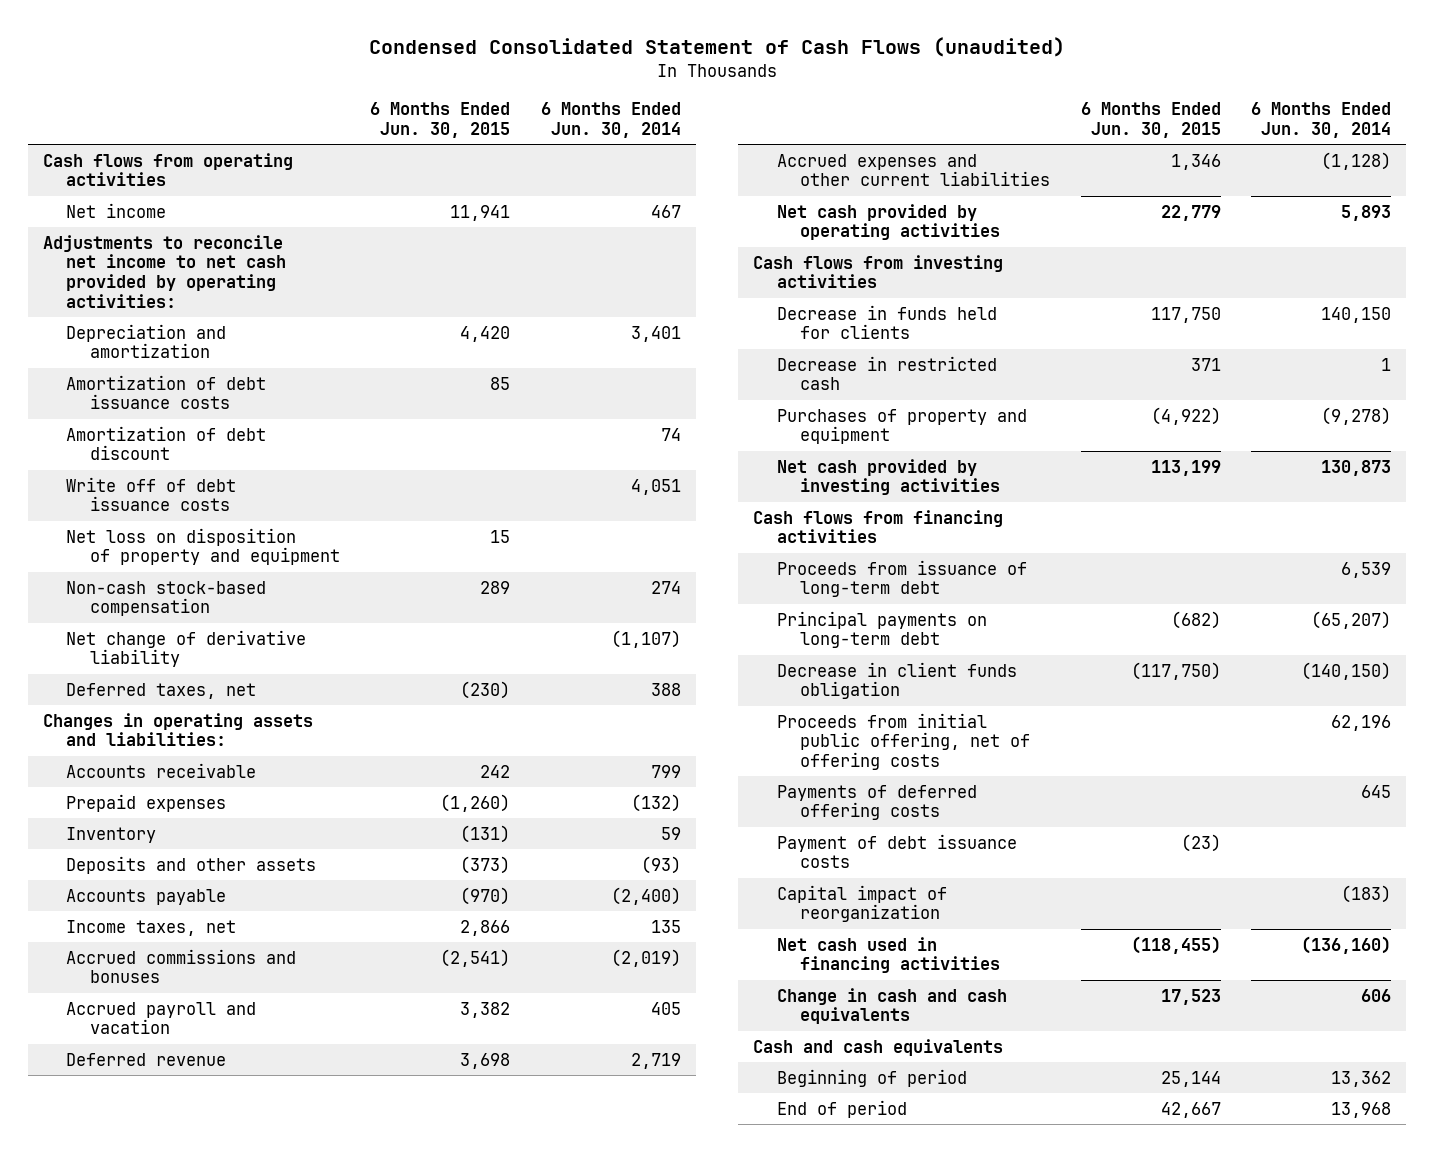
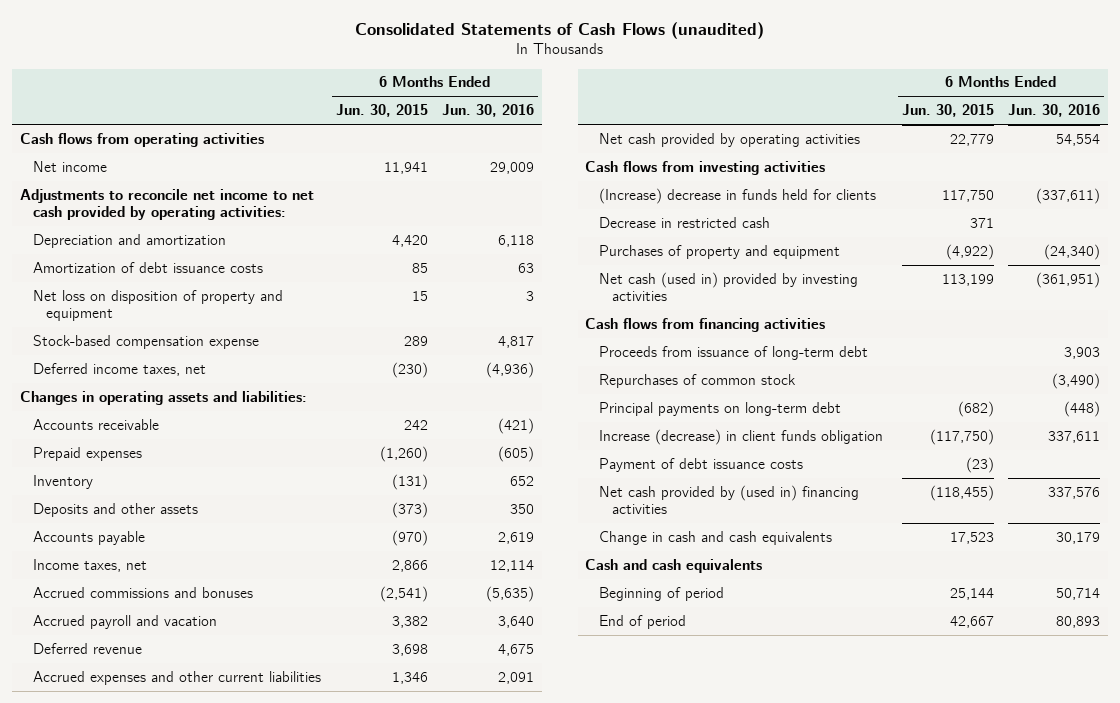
[369,36,1066,57] Condensed Consolidated Statement of Cash Flows (unaudited) -> [354,21,764,39] Consolidated Statements of Cash Flows (unaudited)
[540,102,681,139] 6 Months Ended Jun. 30, 2014 -> none
none -> [442,104,535,118] Jun. 30, 2016
[66,425,267,461] Amortization of debt discount -> none
[66,476,237,512] Write off of debt issuance costs -> none
[66,629,307,668] Net change of derivative liability -> none
[66,580,267,617] Non-cash stock-based compensation -> [32,334,259,349] Stock-based compensation expense
[66,682,257,699] Deferred taxes, net -> [32,362,206,376] Deferred income taxes, net
[776,304,997,340] Decrease in funds held for clients -> [598,187,876,204] (Increase) decrease in funds held for clients
[776,458,1001,496] Net cash provided by investing activities -> [598,271,858,301] Net cash (used in) provided by investing activities
none -> [598,373,796,388] Repurchases of common stock
[776,712,1031,771] Proceeds from initial public offering, net of offering costs -> none
[776,784,977,821] Payments of deferred offering costs -> none
[776,661,1017,700] Decrease in client funds obligation -> [598,428,883,445] Increase (decrease) in client funds obligation
[776,884,947,923] Capital impact of reorganization -> none
[776,936,1001,974] Net cash used in financing activities -> [598,484,859,514] Net cash provided by (used in) financing activities

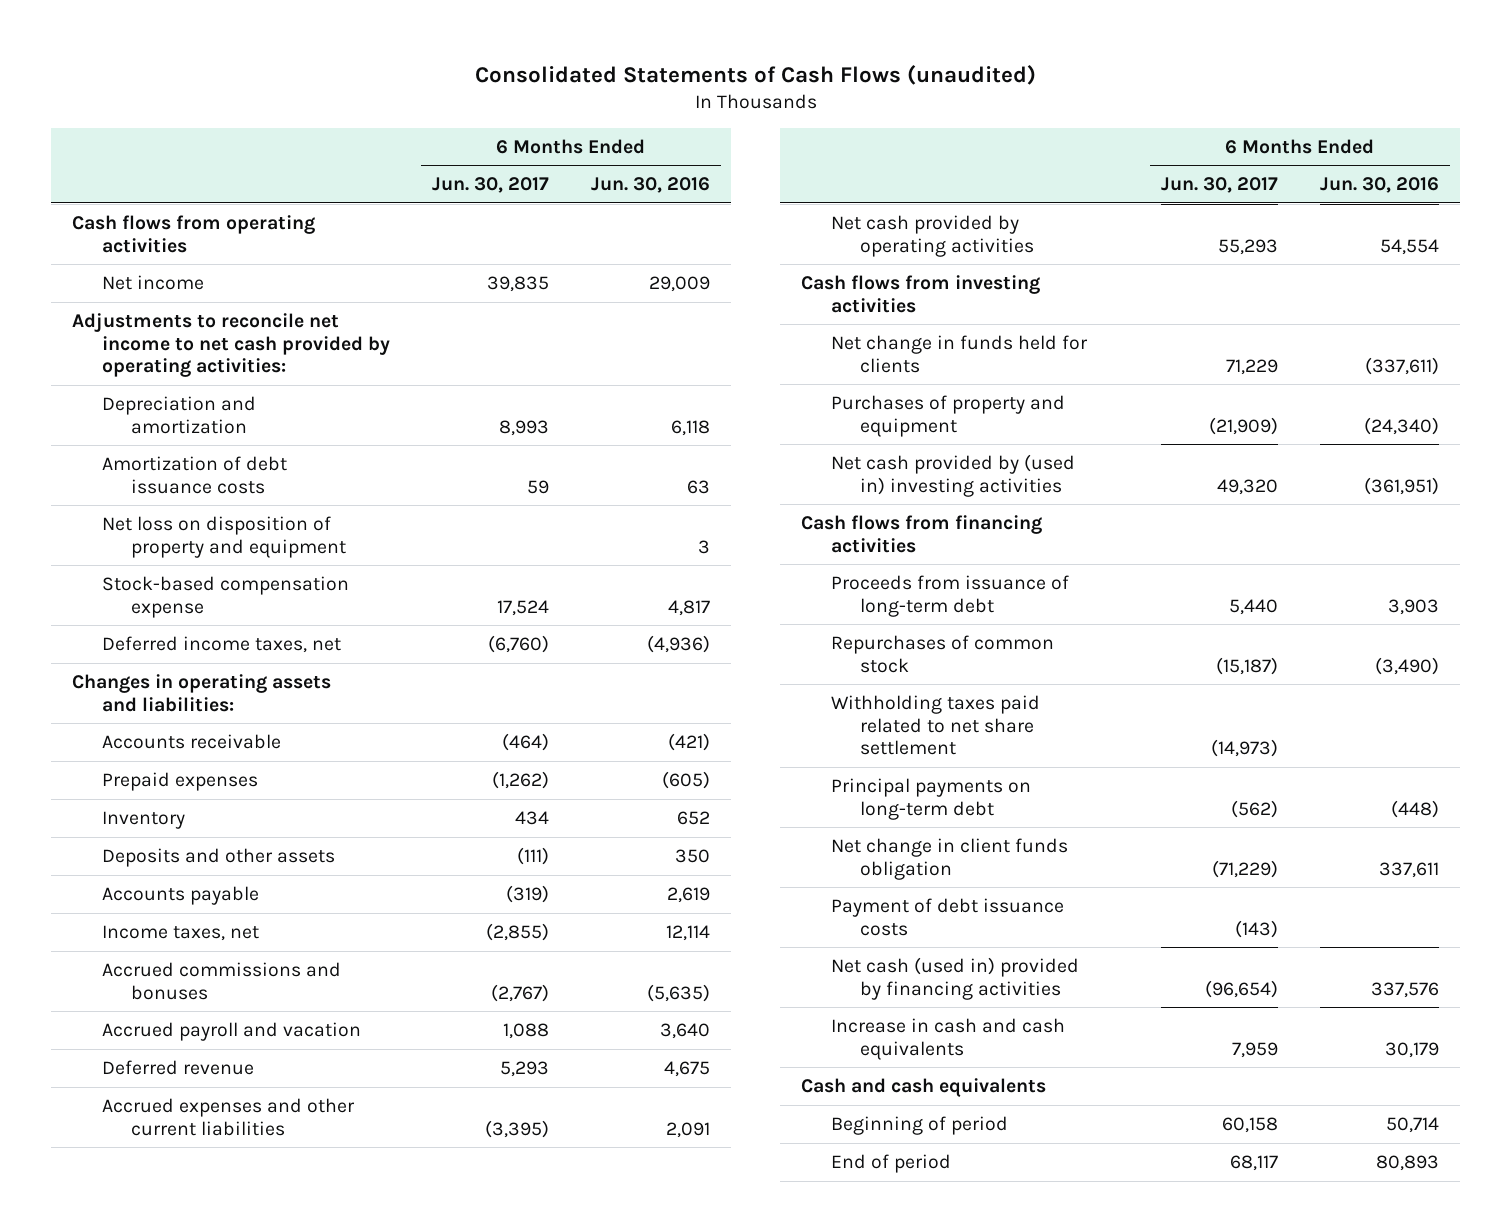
[335,104,428,118] Jun. 30, 2015 -> none
none -> [431,177,549,194] Jun. 30, 2017
[598,216,770,228] Decrease in restricted cash -> none
[598,187,876,204] (Increase) decrease in funds held for clients -> [830,334,1088,373] Net change in funds held for clients
[598,271,858,301] Net cash (used in) provided by investing activities -> [830,453,1075,497] Net cash provided by (used in) investing activities
none -> [830,694,1040,756] Withholding taxes paid related to net share settlement
[598,428,883,445] Increase (decrease) in client funds obligation -> [830,837,1068,880] Net change in client funds obligation
[598,484,859,514] Net cash provided by (used in) financing activities -> [830,956,1079,1000] Net cash (used in) provided by financing activities
[598,530,832,545] Change in cash and cash equivalents -> [830,1017,1065,1060] Increase in cash and cash equivalents

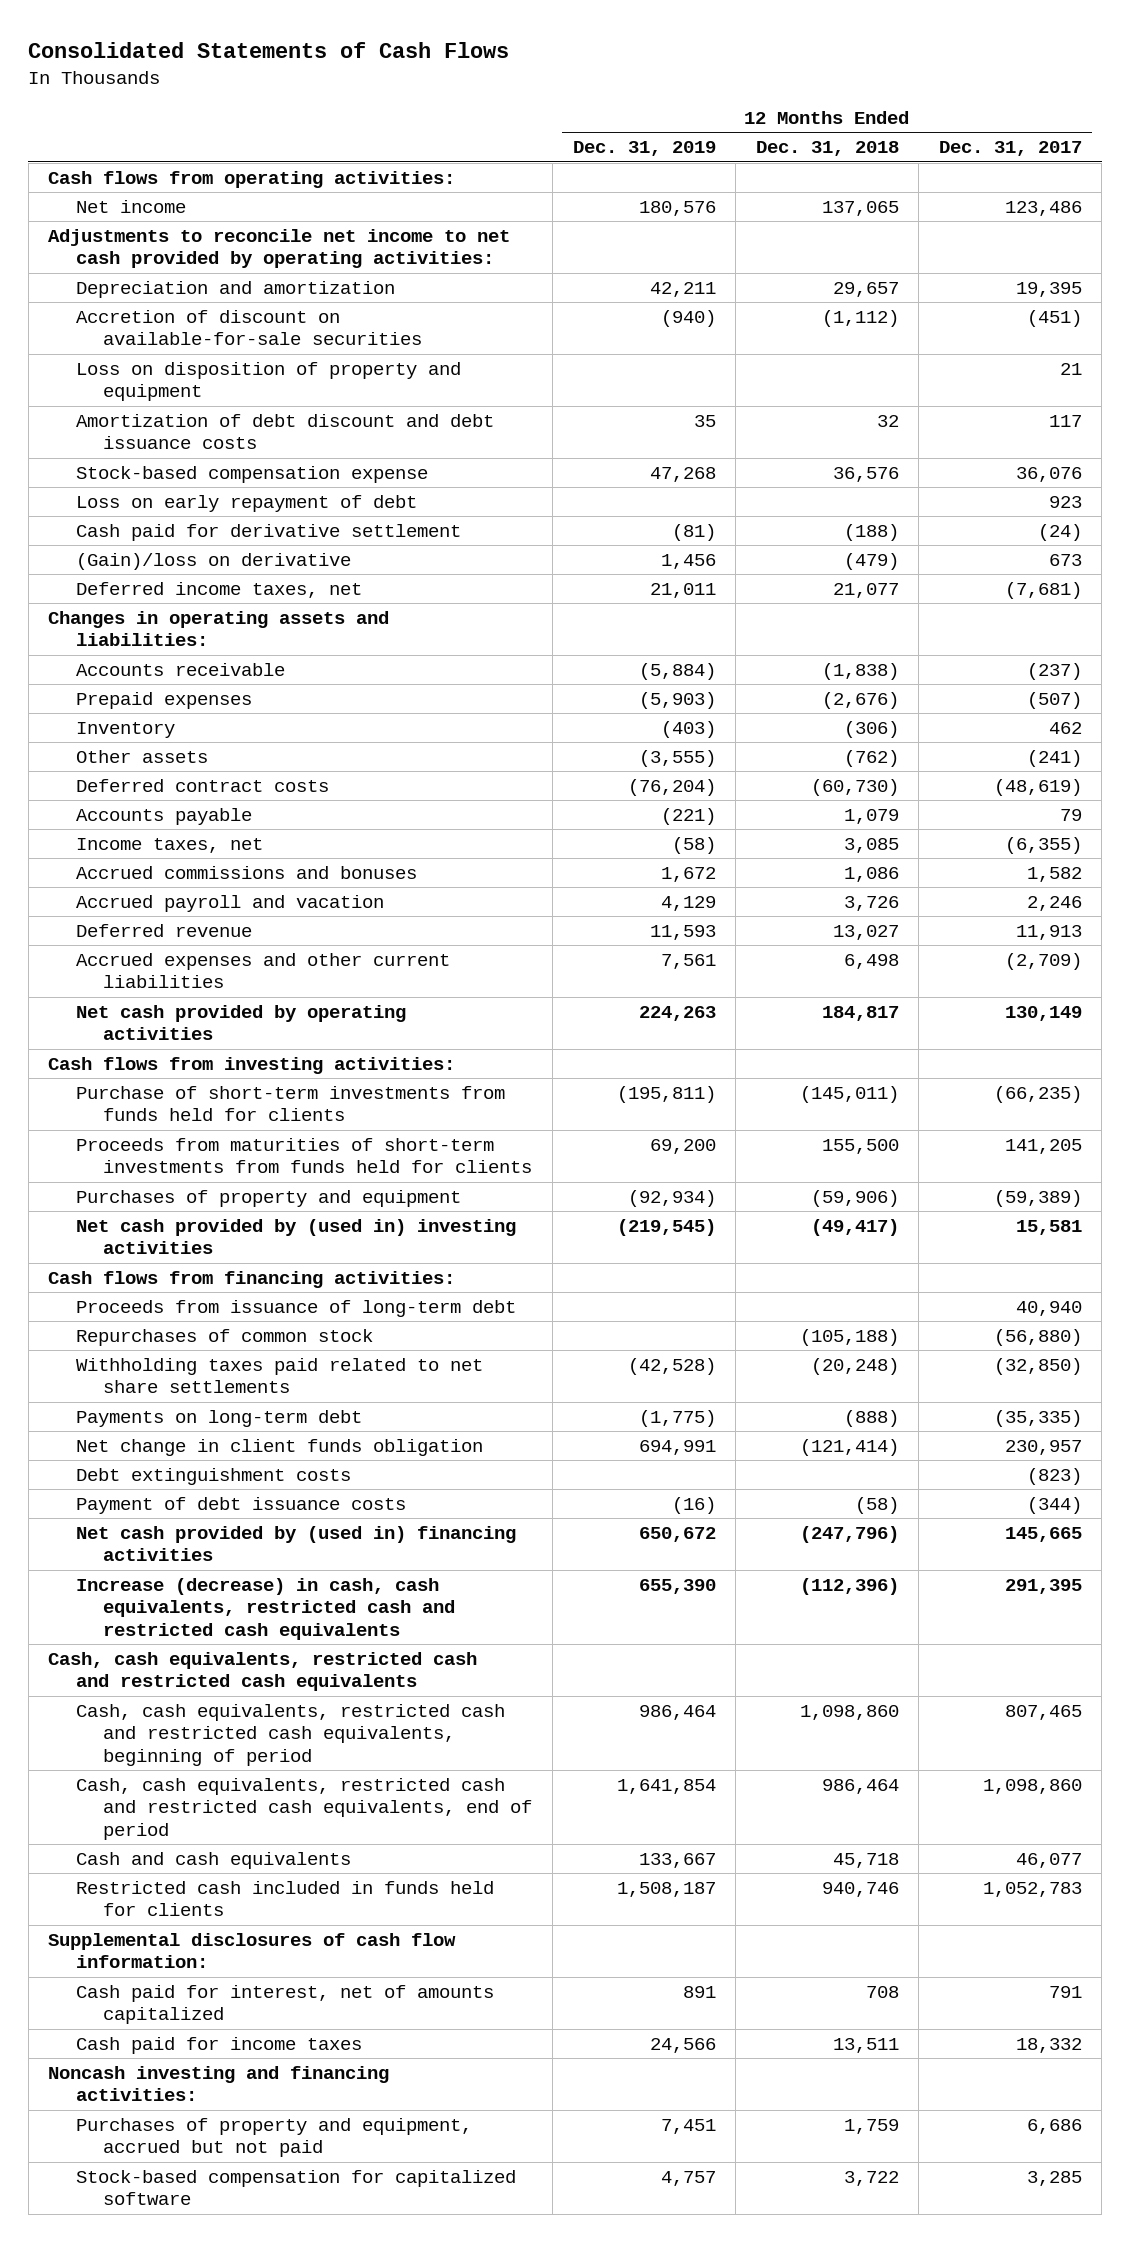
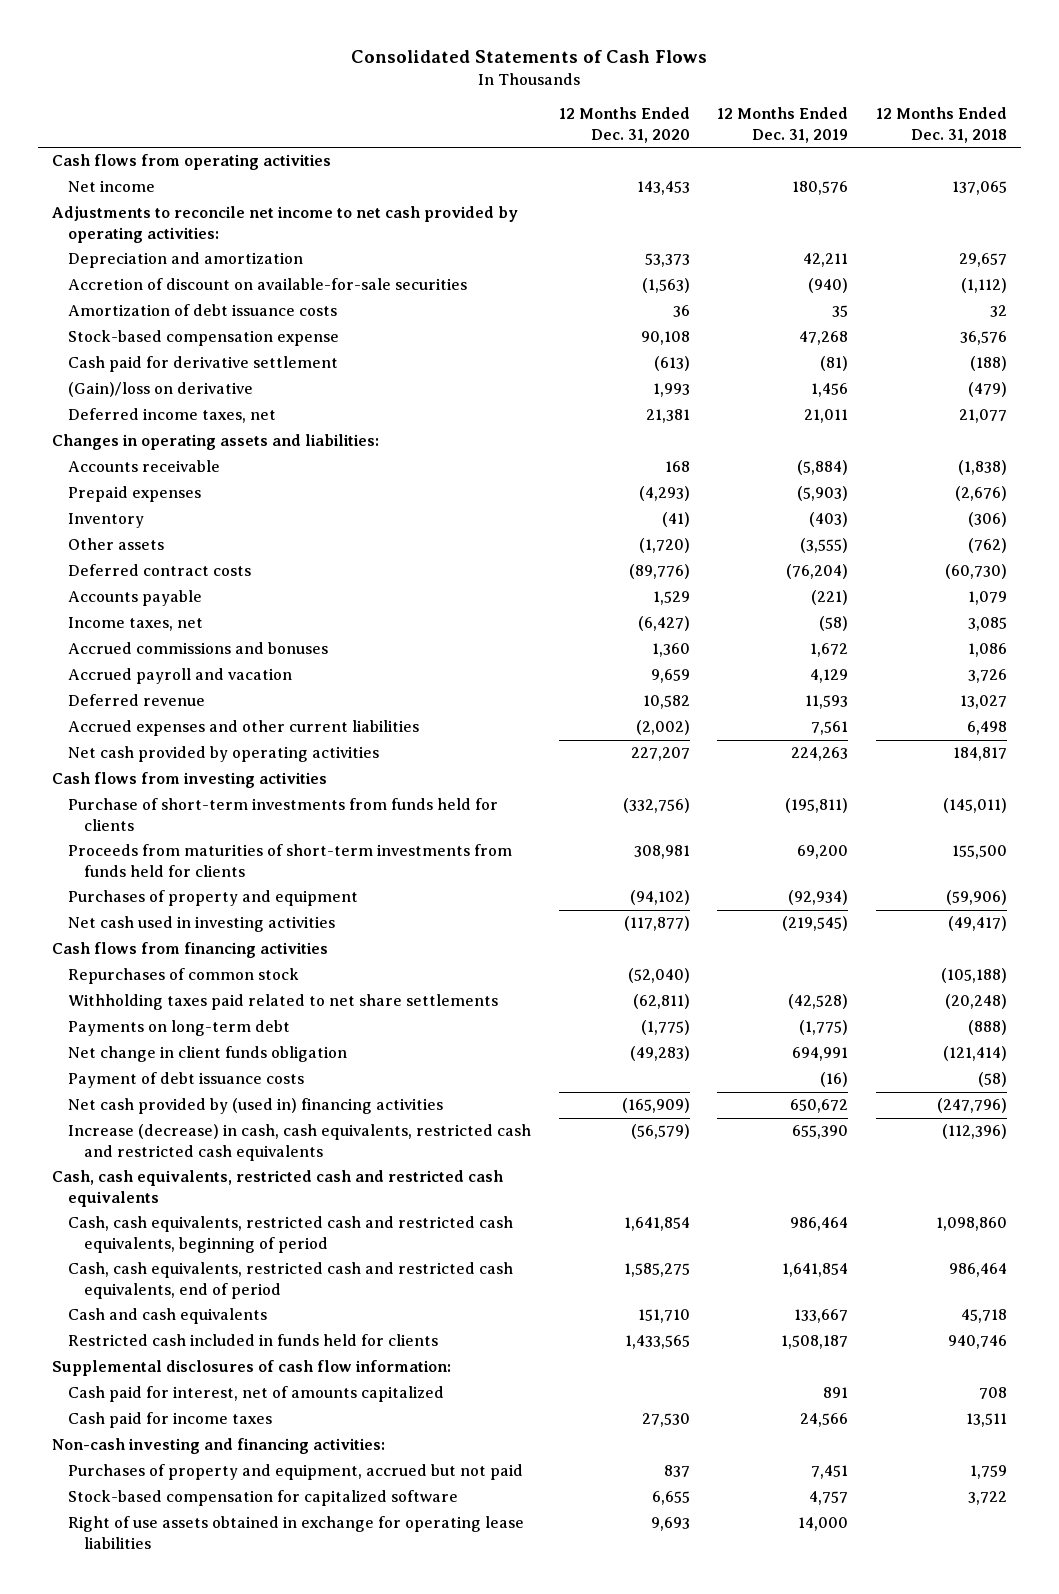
[938,141,1082,157] Dec. 31, 2017 -> none
none -> [558,107,690,143] 12 Months Ended Dec. 31, 2020
[48,170,456,188] Cash flows from operating activities: -> [51,154,331,171] Cash flows from operating activities
[75,361,461,402] Loss on disposition of property and equipment -> none
[75,413,494,450] Amortization of debt discount and debt issuance costs -> [67,304,337,317] Amortization of debt issuance costs
[75,494,417,512] Loss on early repayment of debt -> none
[48,1056,456,1074] Cash flows from investing activities: -> [51,772,327,789] Cash flows from investing activities
[75,1299,516,1317] Proceeds from issuance of long-term debt -> none
[75,1218,516,1255] Net cash provided by (used in) investing activities -> [67,916,335,933] Net cash used in investing activities
[48,1270,456,1288] Cash flows from financing activities: -> [51,942,328,959] Cash flows from financing activities
[75,1467,351,1485] Debt extinguishment costs -> none
[48,2065,390,2102] Noncash investing and financing activities: -> [51,1438,385,1455] Non-cash investing and financing activities:
none -> [67,1516,524,1549] Right of use assets obtained in exchange for operating lease liabilities

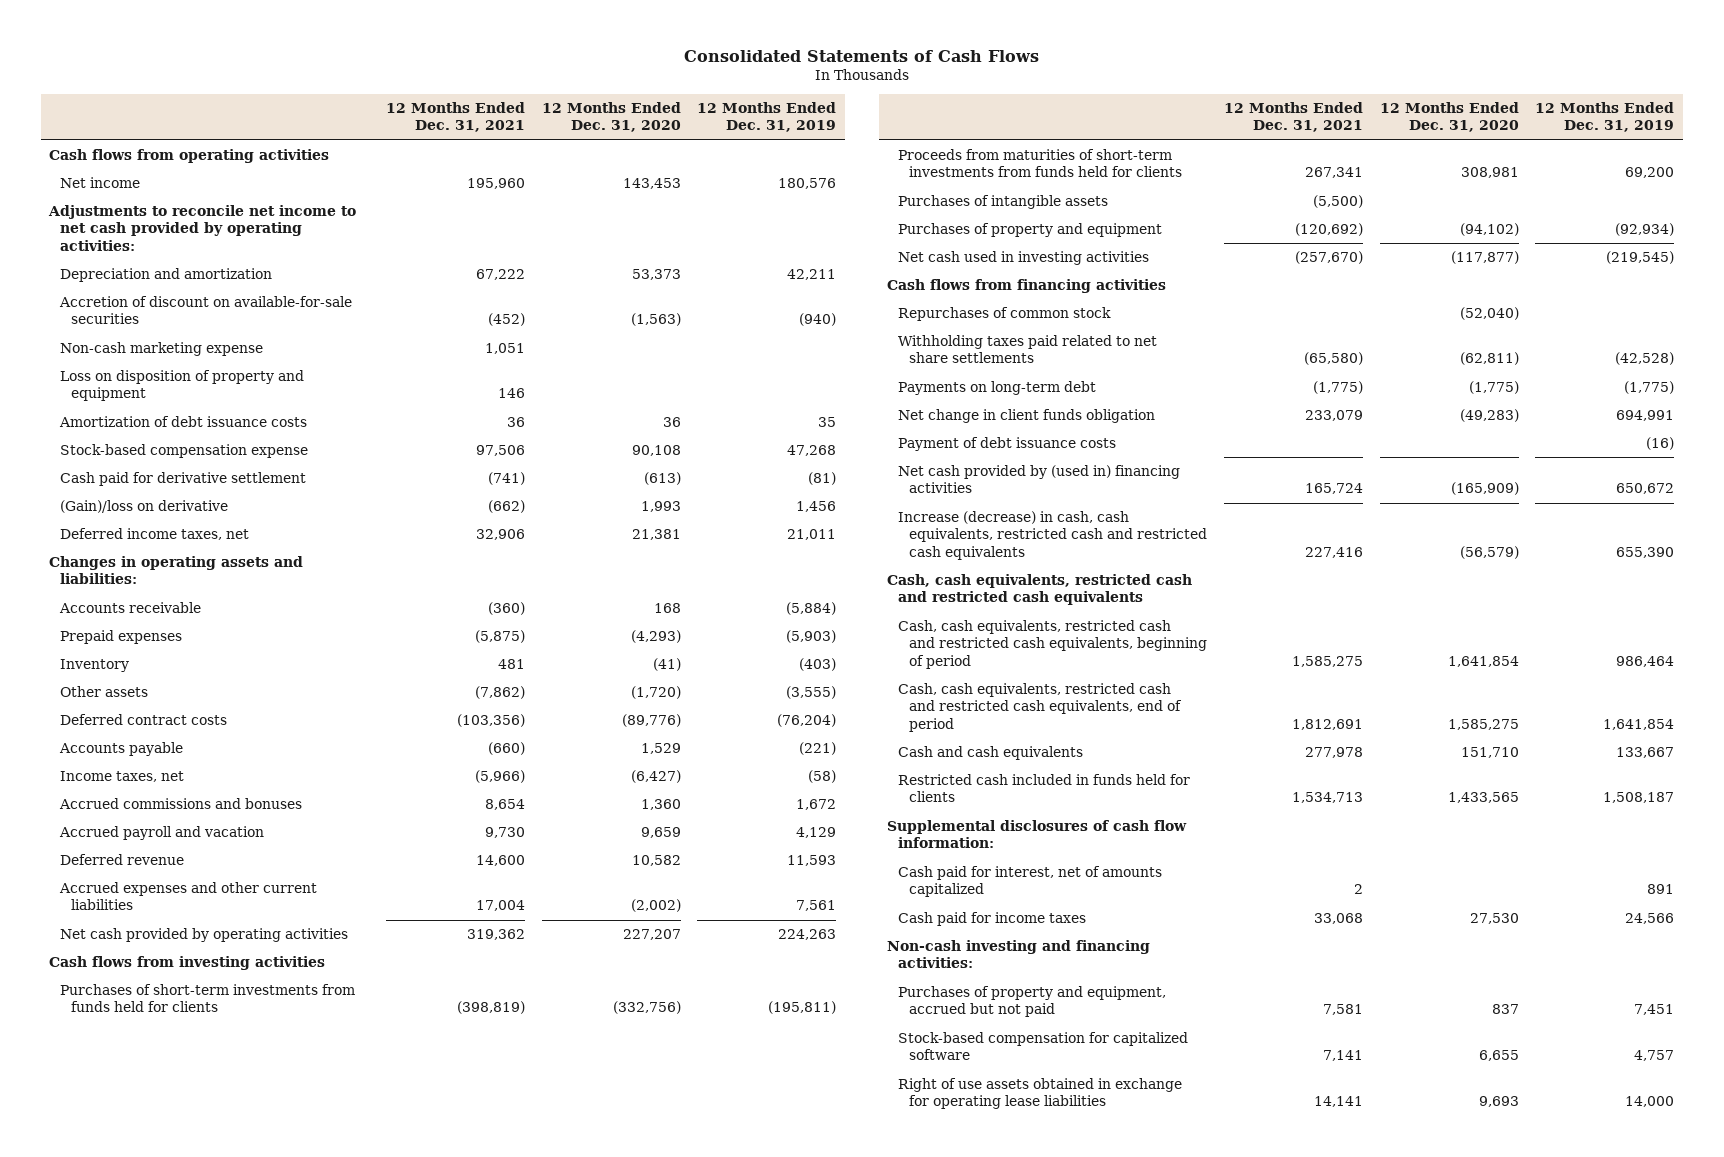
[876,107,1008,143] 12 Months Ended Dec. 31, 2018 -> none
none -> [386,101,526,133] 12 Months Ended Dec. 31, 2021
none -> [60,342,264,357] Non-cash marketing expense
none -> [60,370,305,402] Loss on disposition of property and equipment
[67,798,498,831] Purchase of short-term investments from funds held for clients -> [60,984,356,1013] Purchases of short-term investments from funds held for clients
none -> [898,195,1109,210] Purchases of intangible assets

